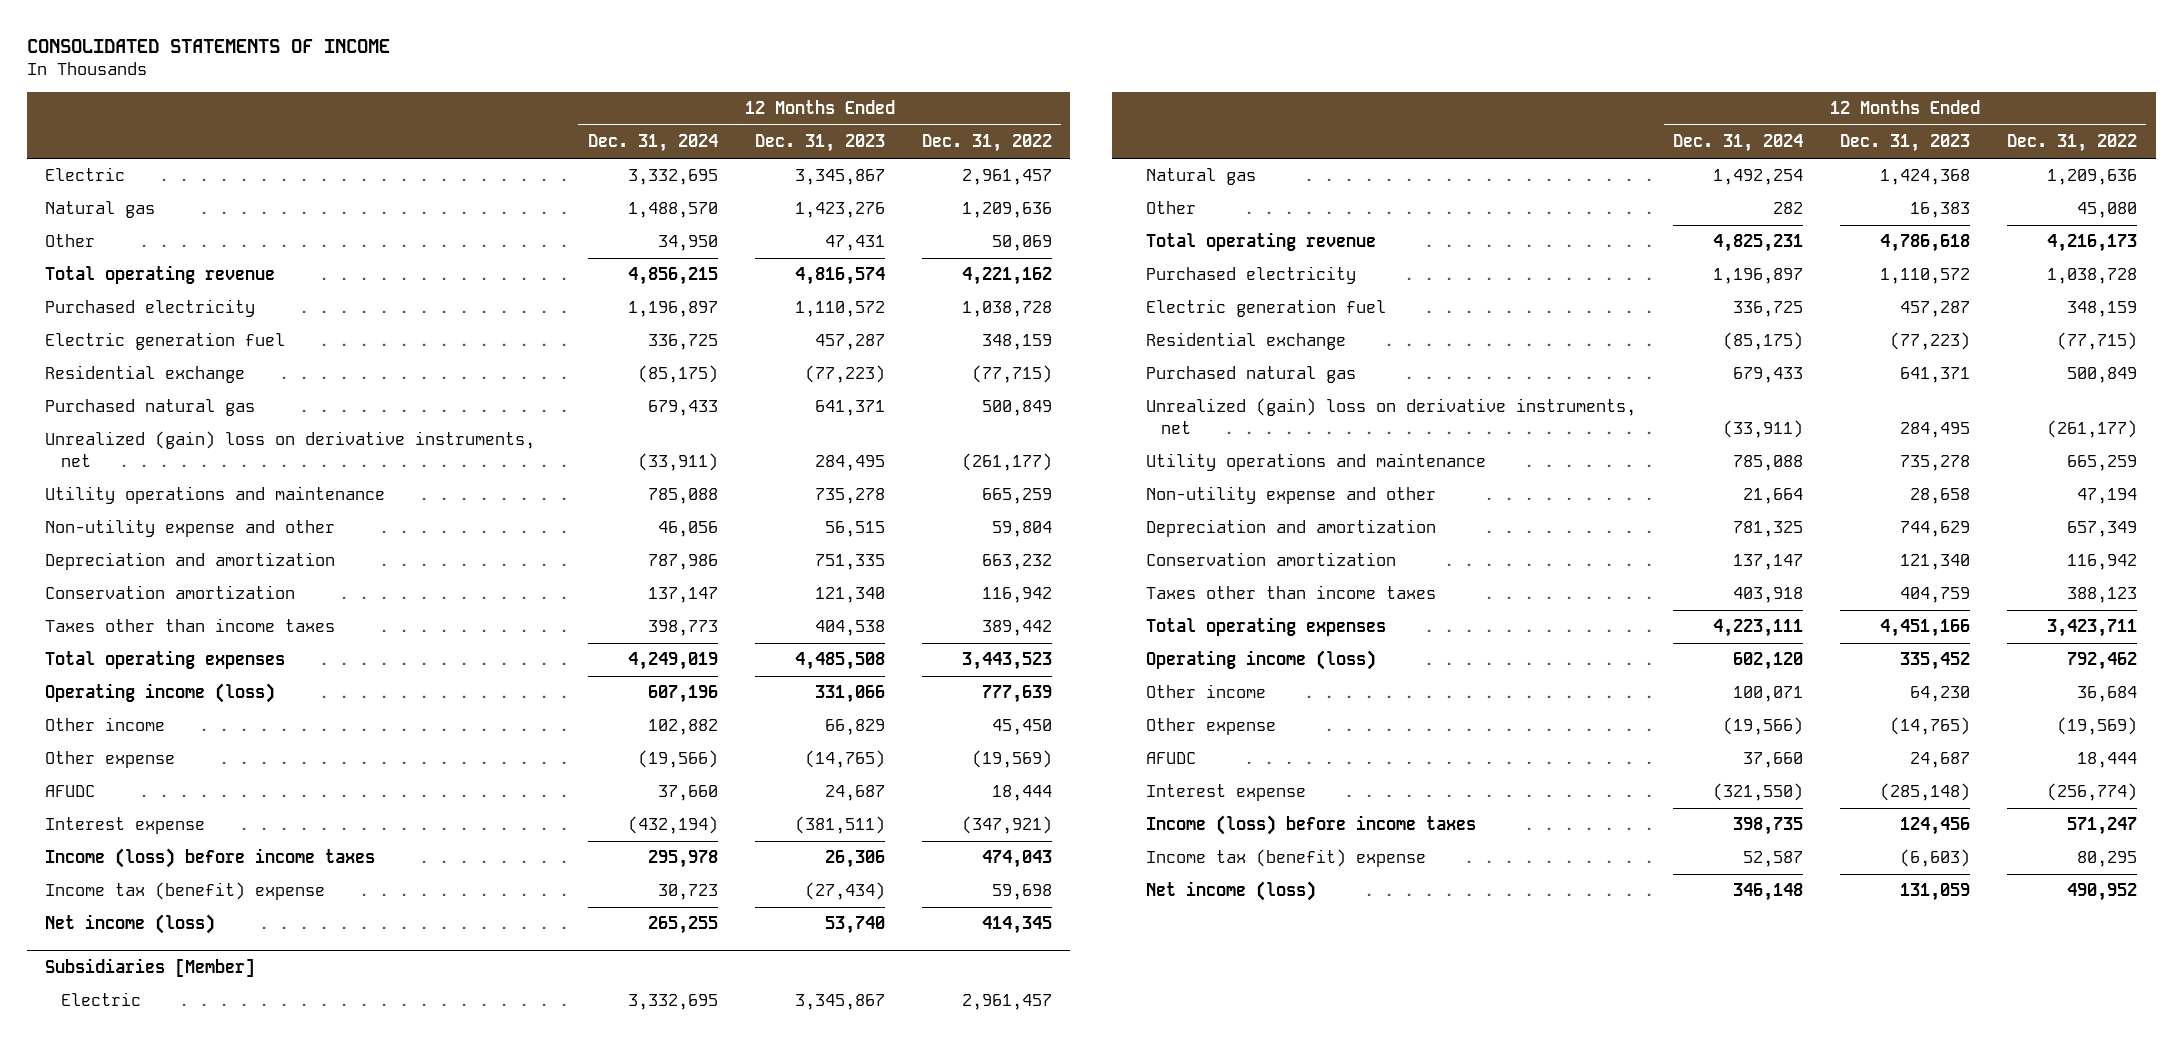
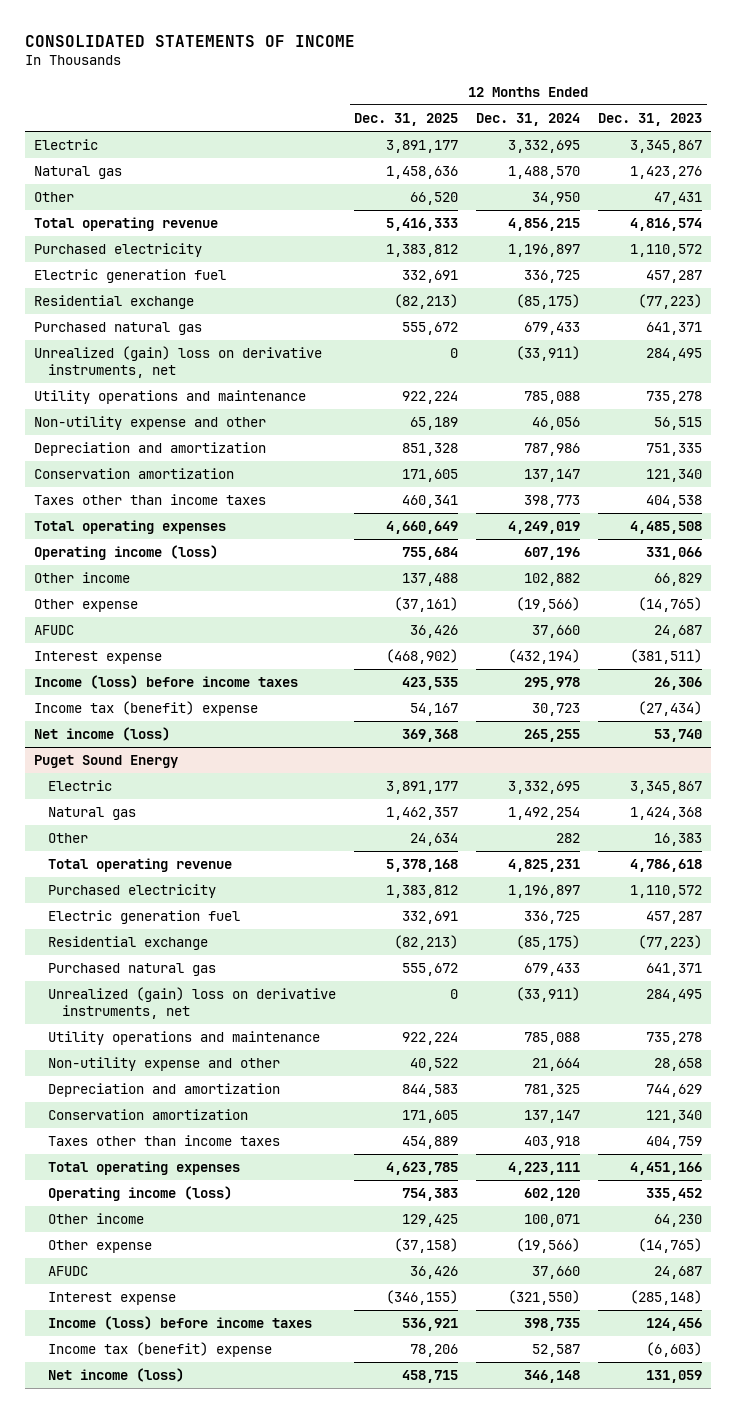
[921,134,1052,153] Dec. 31, 2022 -> none
none -> [354,112,459,126] Dec. 31, 2025
[45,958,256,978] Subsidiaries [Member] -> [34,755,179,769] Puget Sound Energy

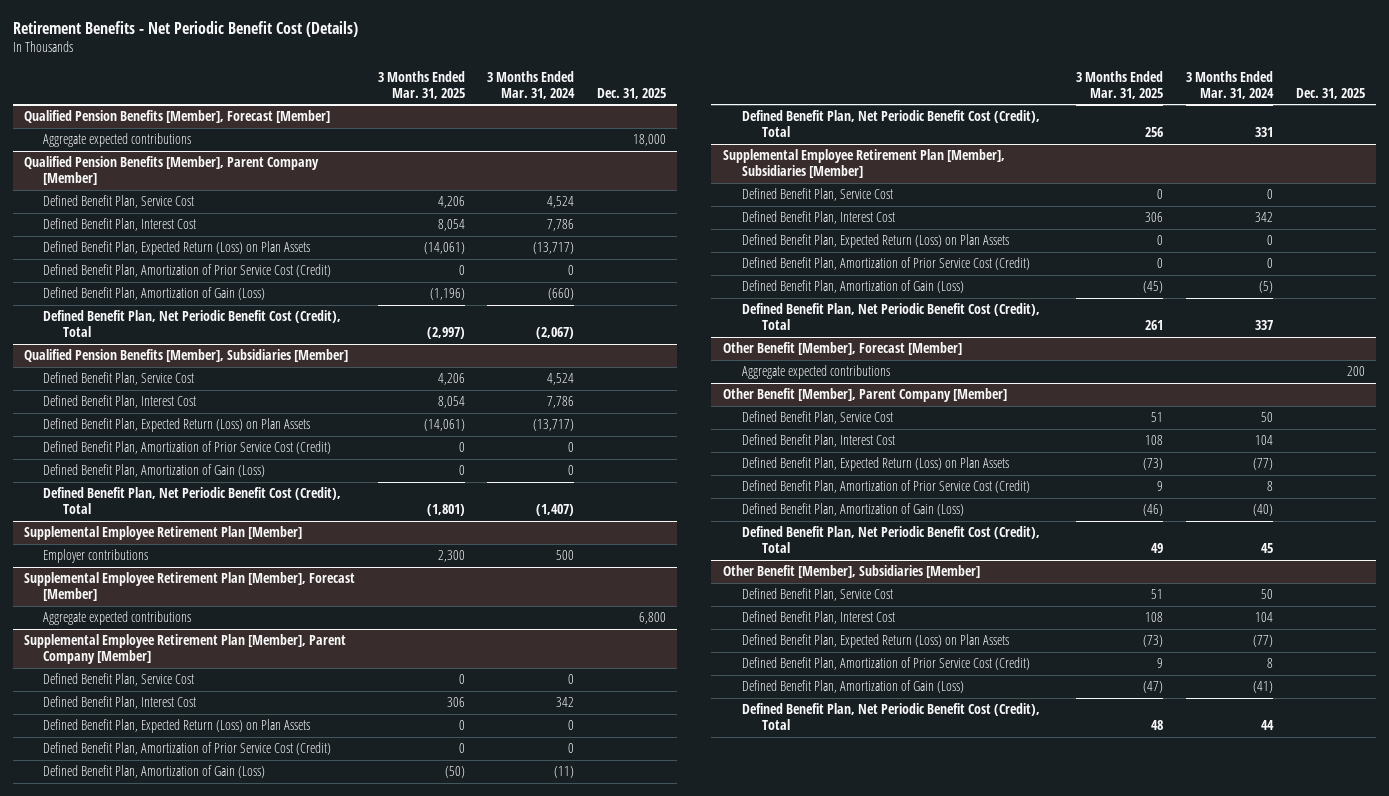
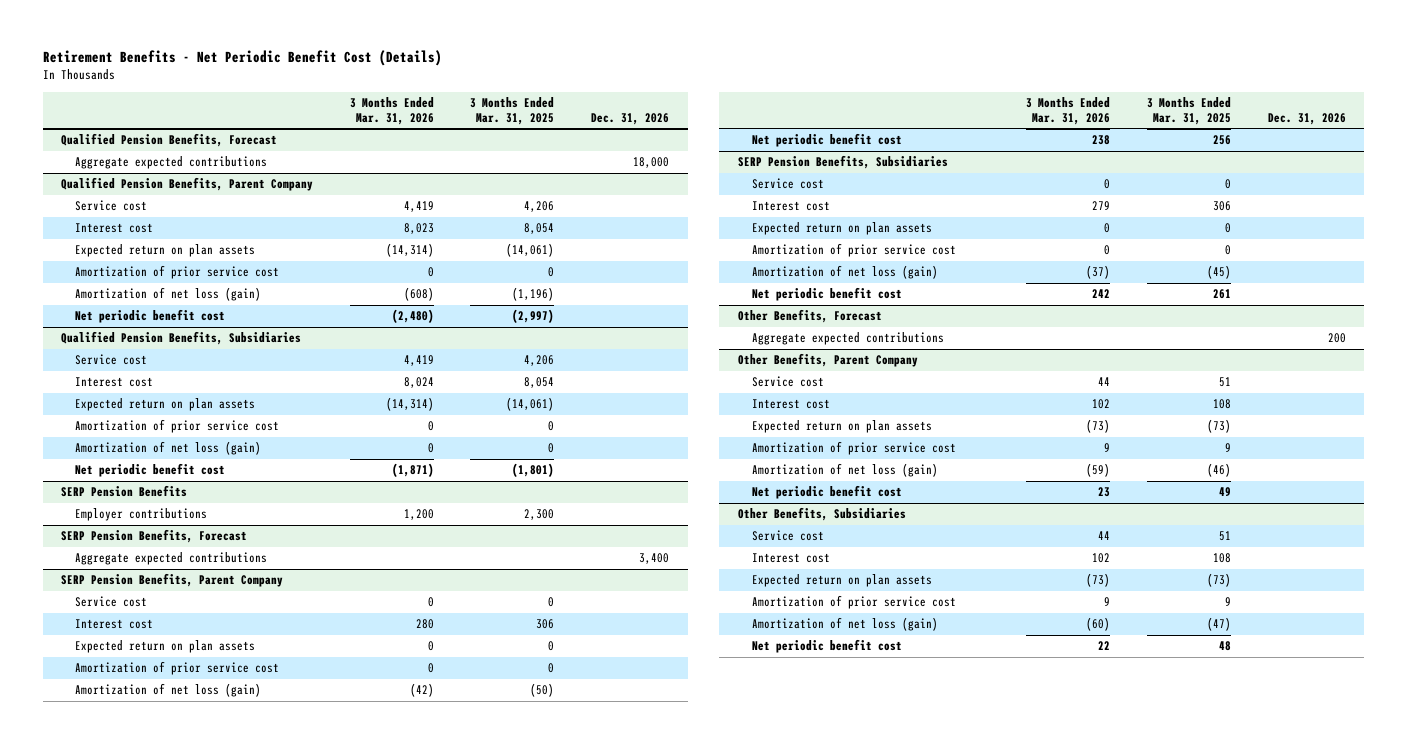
[487,70,576,99] 3 Months Ended Mar. 31, 2024 -> none
[597,87,667,99] Dec. 31, 2025 -> none
none -> [349,97,434,126] 3 Months Ended Mar. 31, 2026
none -> [591,113,670,126] Dec. 31, 2026
[23,110,330,124] Qualified Pension Benefits [Member], Forecast [Member] -> [60,133,277,148] Qualified Pension Benefits, Forecast
[23,156,319,186] Qualified Pension Benefits [Member], Parent Company [Member] -> [60,177,313,192] Qualified Pension Benefits, Parent Company
[43,195,195,209] Defined Benefit Plan, Service Cost -> [75,200,148,212] Service cost
[43,218,197,232] Defined Benefit Plan, Interest Cost -> [75,223,154,234] Interest cost
[43,241,311,256] Defined Benefit Plan, Expected Return (Loss) on Plan Assets -> [75,244,256,258] Expected return on plan assets
[43,264,332,278] Defined Benefit Plan, Amortization of Prior Service Cost (Credit) -> [75,265,280,280] Amortization of prior service cost
[43,287,266,301] Defined Benefit Plan, Amortization of Gain (Loss) -> [75,287,262,302] Amortization of net loss (gain)
[43,310,342,338] Defined Benefit Plan, Net Periodic Benefit Cost (Credit), Total -> [75,309,226,324] Net periodic benefit cost
[23,349,348,363] Qualified Pension Benefits [Member], Subsidiaries [Member] -> [60,331,301,346] Qualified Pension Benefits, Subsidiaries
[43,372,195,386] Defined Benefit Plan, Service Cost -> [75,354,148,366] Service cost
[43,395,197,409] Defined Benefit Plan, Interest Cost -> [75,377,154,388] Interest cost
[43,418,311,433] Defined Benefit Plan, Expected Return (Loss) on Plan Assets -> [75,398,256,412] Expected return on plan assets
[43,441,332,455] Defined Benefit Plan, Amortization of Prior Service Cost (Credit) -> [75,419,280,434] Amortization of prior service cost
[43,464,266,478] Defined Benefit Plan, Amortization of Gain (Loss) -> [75,441,262,456] Amortization of net loss (gain)
[43,487,342,515] Defined Benefit Plan, Net Periodic Benefit Cost (Credit), Total -> [75,463,226,478] Net periodic benefit cost
[23,526,302,541] Supplemental Employee Retirement Plan [Member] -> [60,485,187,498] SERP Pension Benefits
[23,572,355,602] Supplemental Employee Retirement Plan [Member], Forecast [Member] -> none
none -> [60,529,247,544] SERP Pension Benefits, Forecast
[23,634,346,665] Supplemental Employee Retirement Plan [Member], Parent Company [Member] -> none
[722,149,1005,179] Supplemental Employee Retirement Plan [Member], Subsidiaries [Member] -> none
none -> [60,573,283,588] SERP Pension Benefits, Parent Company
[43,673,195,687] Defined Benefit Plan, Service Cost -> [75,596,148,608] Service cost
[43,696,197,710] Defined Benefit Plan, Interest Cost -> [75,619,154,630] Interest cost
[43,719,311,734] Defined Benefit Plan, Expected Return (Loss) on Plan Assets -> [75,640,256,654] Expected return on plan assets
[43,742,332,756] Defined Benefit Plan, Amortization of Prior Service Cost (Credit) -> [75,661,280,676] Amortization of prior service cost
[43,765,266,779] Defined Benefit Plan, Amortization of Gain (Loss) -> [75,683,262,698] Amortization of net loss (gain)
[742,110,1041,138] Defined Benefit Plan, Net Periodic Benefit Cost (Credit), Total -> [752,133,903,148] Net periodic benefit cost
none -> [737,155,948,170] SERP Pension Benefits, Subsidiaries
[742,188,894,202] Defined Benefit Plan, Service Cost -> [752,178,825,190] Service cost
[742,211,896,225] Defined Benefit Plan, Interest Cost -> [752,201,831,212] Interest cost
[742,234,1010,249] Defined Benefit Plan, Expected Return (Loss) on Plan Assets -> [752,222,933,236] Expected return on plan assets
[742,257,1031,271] Defined Benefit Plan, Amortization of Prior Service Cost (Credit) -> [752,243,957,258] Amortization of prior service cost
[742,280,965,294] Defined Benefit Plan, Amortization of Gain (Loss) -> [752,265,939,280] Amortization of net loss (gain)
[742,303,1041,331] Defined Benefit Plan, Net Periodic Benefit Cost (Credit), Total -> [752,287,903,302] Net periodic benefit cost
[722,342,962,356] Other Benefit [Member], Forecast [Member] -> [737,309,882,324] Other Benefits, Forecast
[722,388,1007,403] Other Benefit [Member], Parent Company [Member] -> [737,353,918,368] Other Benefits, Parent Company
[742,411,894,425] Defined Benefit Plan, Service Cost -> [752,376,825,388] Service cost
[742,434,896,448] Defined Benefit Plan, Interest Cost -> [752,399,831,410] Interest cost
[742,457,1010,472] Defined Benefit Plan, Expected Return (Loss) on Plan Assets -> [752,420,933,434] Expected return on plan assets
[742,480,1031,494] Defined Benefit Plan, Amortization of Prior Service Cost (Credit) -> [752,441,957,456] Amortization of prior service cost
[742,503,965,517] Defined Benefit Plan, Amortization of Gain (Loss) -> [752,463,939,478] Amortization of net loss (gain)
[742,526,1041,554] Defined Benefit Plan, Net Periodic Benefit Cost (Credit), Total -> [752,485,903,500] Net periodic benefit cost
[722,565,980,579] Other Benefit [Member], Subsidiaries [Member] -> [737,507,906,522] Other Benefits, Subsidiaries
[742,588,894,602] Defined Benefit Plan, Service Cost -> [752,530,825,542] Service cost
[742,611,896,625] Defined Benefit Plan, Interest Cost -> [752,553,831,564] Interest cost
[742,634,1010,649] Defined Benefit Plan, Expected Return (Loss) on Plan Assets -> [752,574,933,588] Expected return on plan assets
[742,657,1031,671] Defined Benefit Plan, Amortization of Prior Service Cost (Credit) -> [752,595,957,610] Amortization of prior service cost
[742,680,965,694] Defined Benefit Plan, Amortization of Gain (Loss) -> [752,617,939,632] Amortization of net loss (gain)
[742,703,1041,731] Defined Benefit Plan, Net Periodic Benefit Cost (Credit), Total -> [752,639,903,654] Net periodic benefit cost

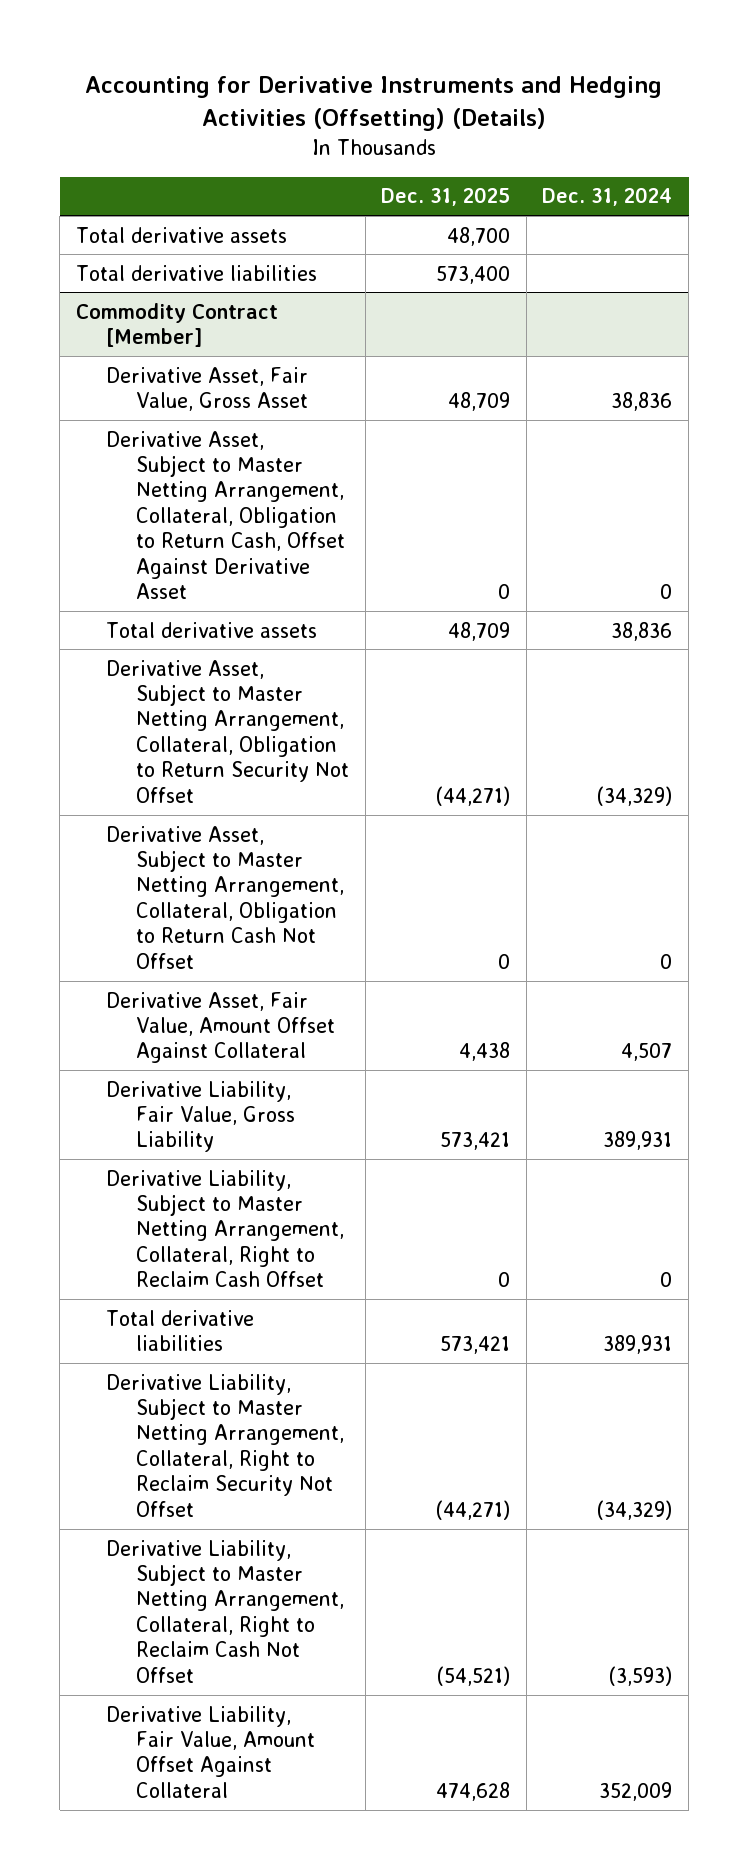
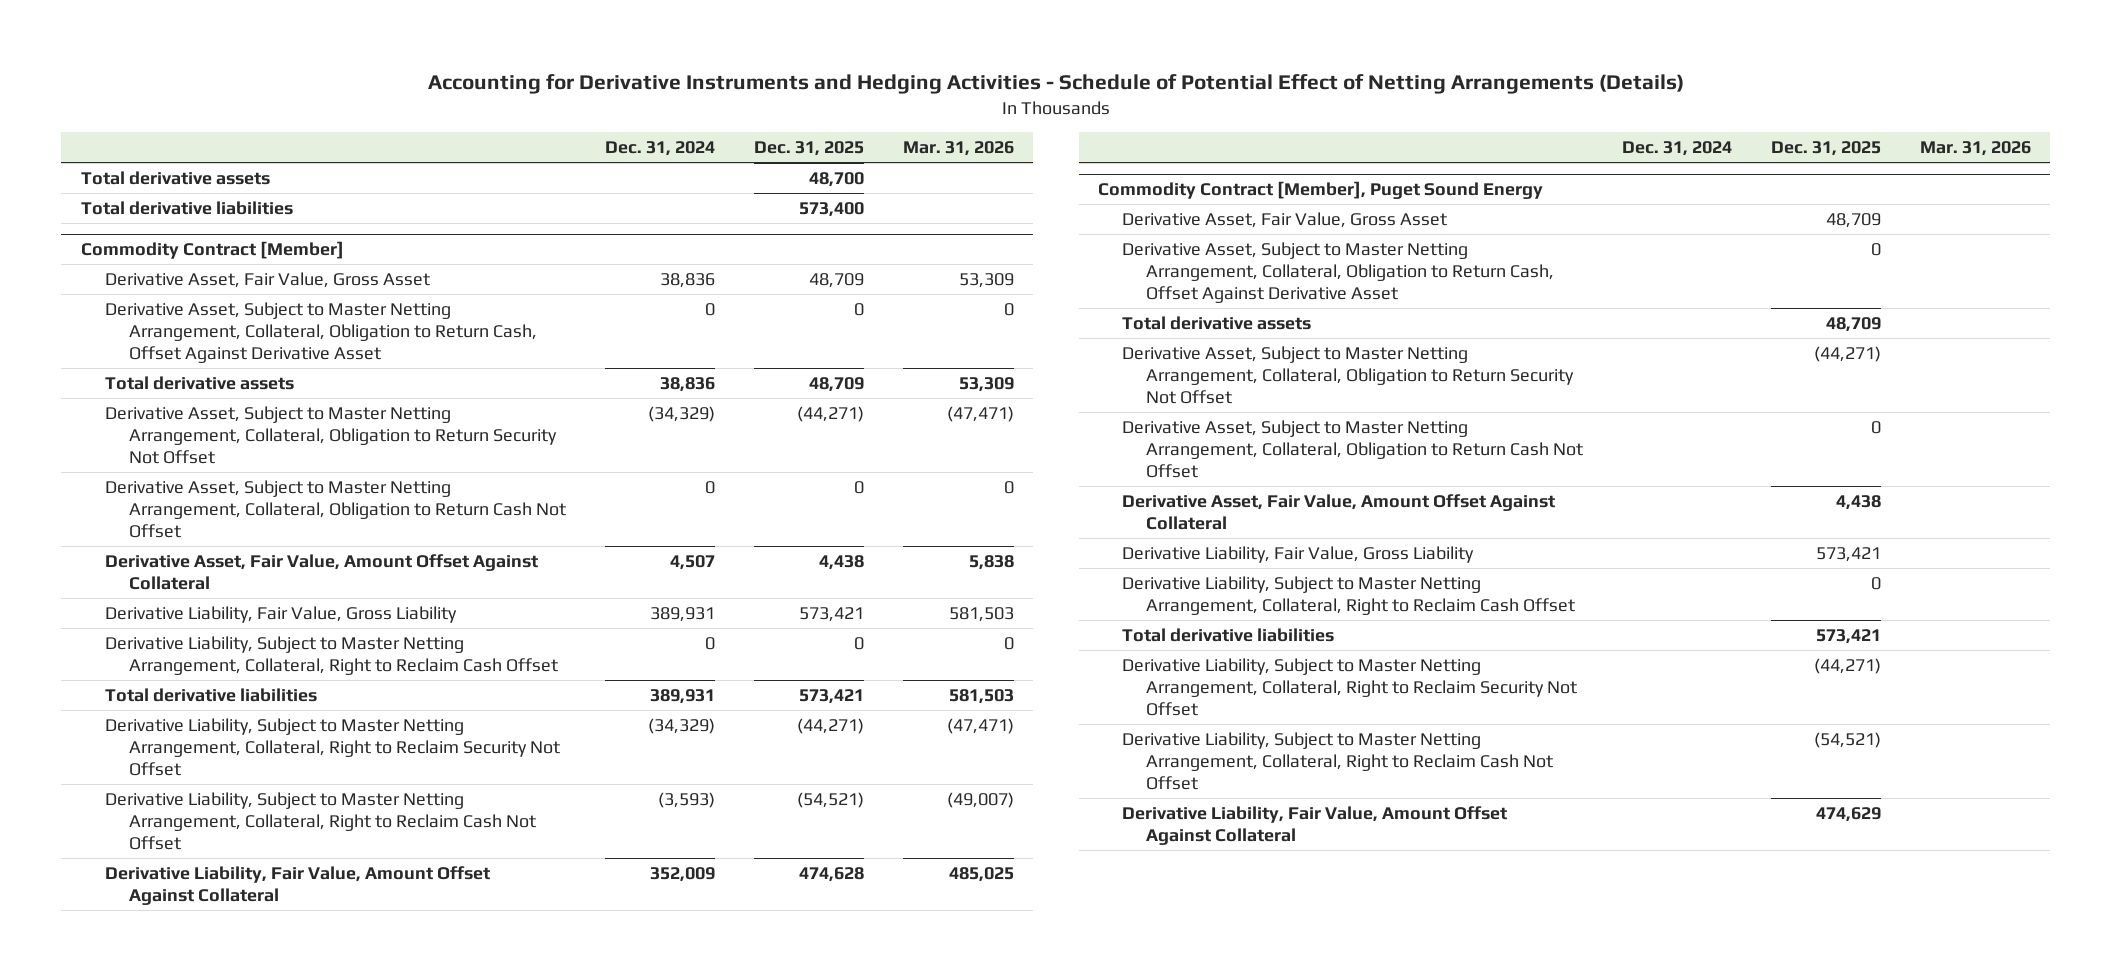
[85,76,663,132] Accounting for Derivative Instruments and Hedging Activities (Offsetting) (Details) -> [427,74,1684,95] Accounting for Derivative Instruments and Hedging Activities - Schedule of Potential Effect of Netting Arrangements (Details)
none -> [902,141,1014,157] Mar. 31, 2026
none -> [1098,180,1544,199] Commodity Contract [Member], Puget Sound Energy
none -> [1122,211,1448,228] Derivative Asset, Fair Value, Gross Asset
none -> [1122,241,1555,304] Derivative Asset, Subject to Master Netting Arrangement, Collateral, Obligation to Return Cash, Offset Against Derivative Asset
none -> [1122,315,1312,330] Total derivative assets
none -> [1122,345,1575,405] Derivative Asset, Subject to Master Netting Arrangement, Collateral, Obligation to Return Security Not Offset
none -> [1122,419,1584,479] Derivative Asset, Subject to Master Netting Arrangement, Collateral, Obligation to Return Cash Not Offset
none -> [1122,493,1556,531] Derivative Asset, Fair Value, Amount Offset Against Collateral
none -> [1122,545,1475,563] Derivative Liability, Fair Value, Gross Liability
none -> [1122,575,1576,616] Derivative Liability, Subject to Master Netting Arrangement, Collateral, Right to Reclaim Cash Offset
none -> [1122,627,1335,642] Total derivative liabilities
none -> [1122,657,1578,717] Derivative Liability, Subject to Master Netting Arrangement, Collateral, Right to Reclaim Security Not Offset
none -> [1122,731,1554,791] Derivative Liability, Subject to Master Netting Arrangement, Collateral, Right to Reclaim Cash Not Offset
none -> [1122,805,1508,846] Derivative Liability, Fair Value, Amount Offset Against Collateral

